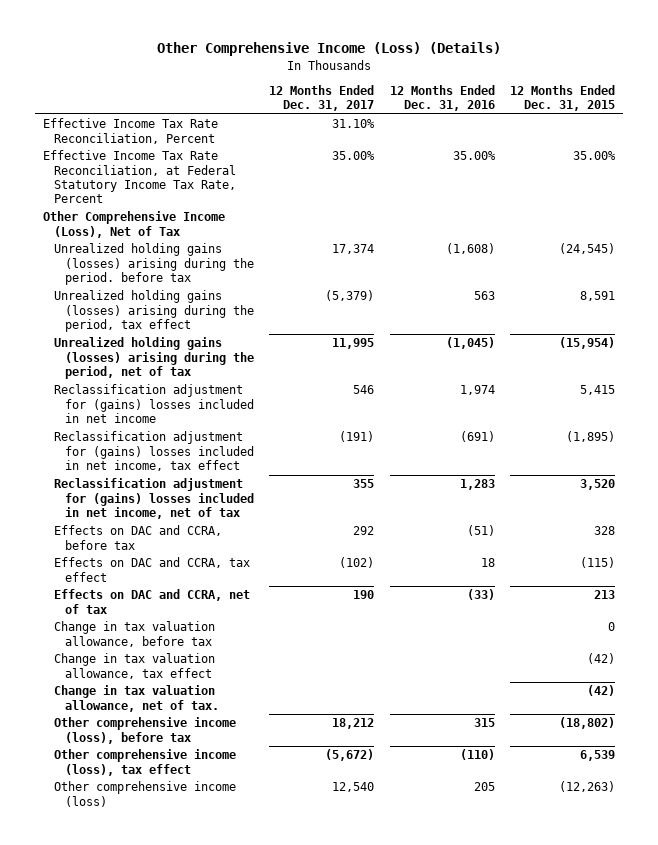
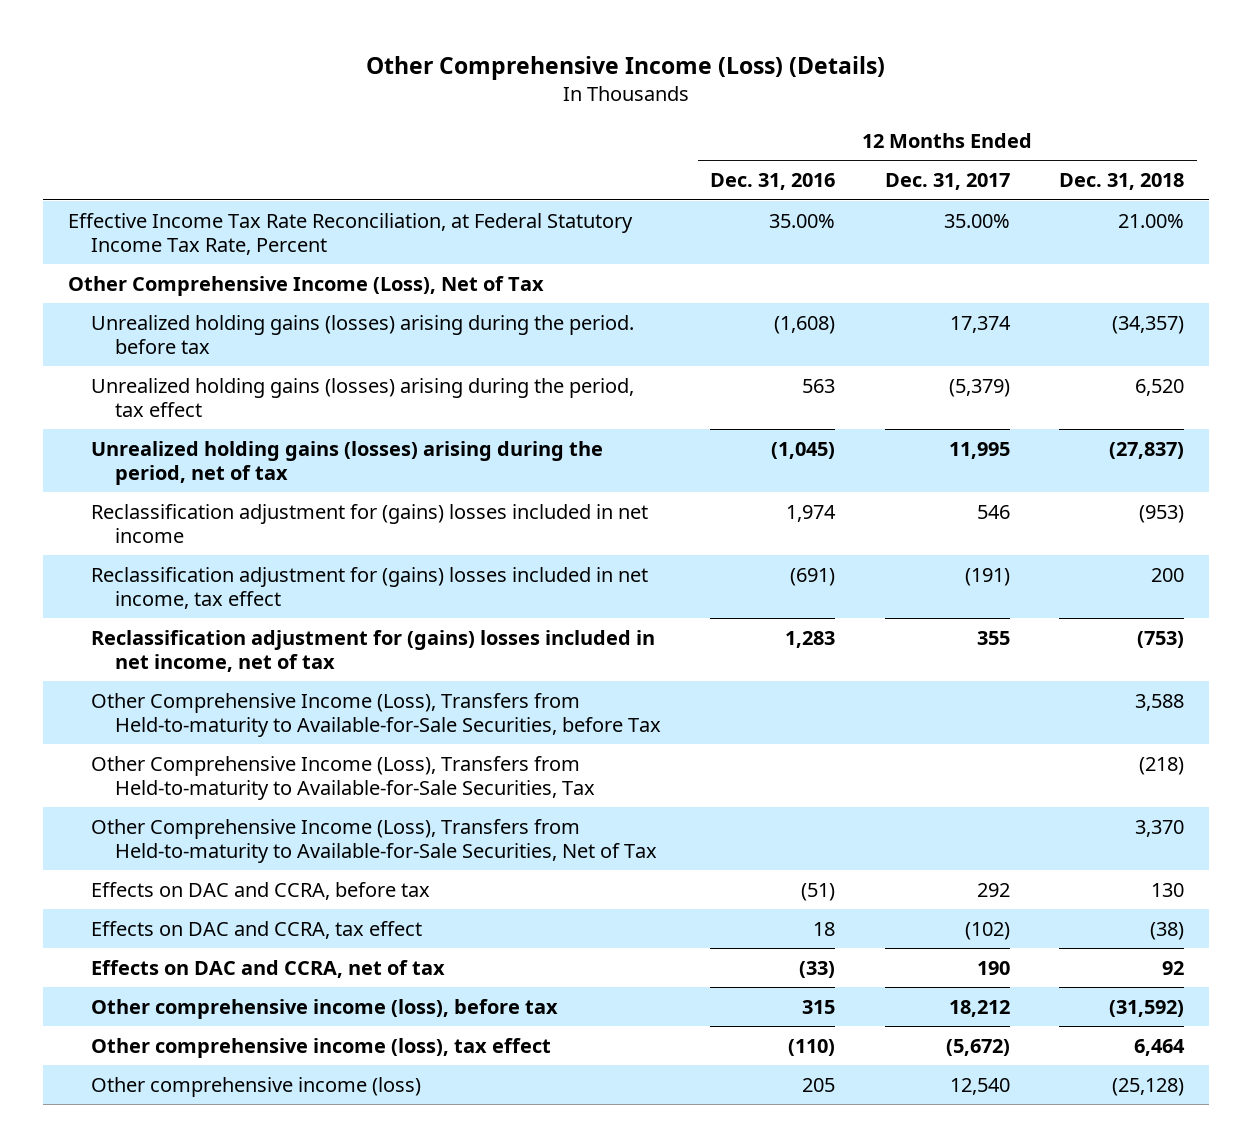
[510,84,616,112] 12 Months Ended Dec. 31, 2015 -> none
none -> [1059,173,1185,191] Dec. 31, 2018
[42,118,218,144] Effective Income Tax Rate Reconciliation, Percent -> none
none -> [91,692,661,737] Other Comprehensive Income (Loss), Transfers from Held-to-maturity to Available-for-Sale Securities, before Tax
none -> [91,755,595,800] Other Comprehensive Income (Loss), Transfers from Held-to-maturity to Available-for-Sale Securities, Tax
none -> [91,818,657,863] Other Comprehensive Income (Loss), Transfers from Held-to-maturity to Available-for-Sale Securities, Net of Tax
[53,621,215,647] Change in tax valuation allowance, before tax -> none
[53,653,215,679] Change in tax valuation allowance, tax effect -> none
[53,685,219,712] Change in tax valuation allowance, net of tax. -> none

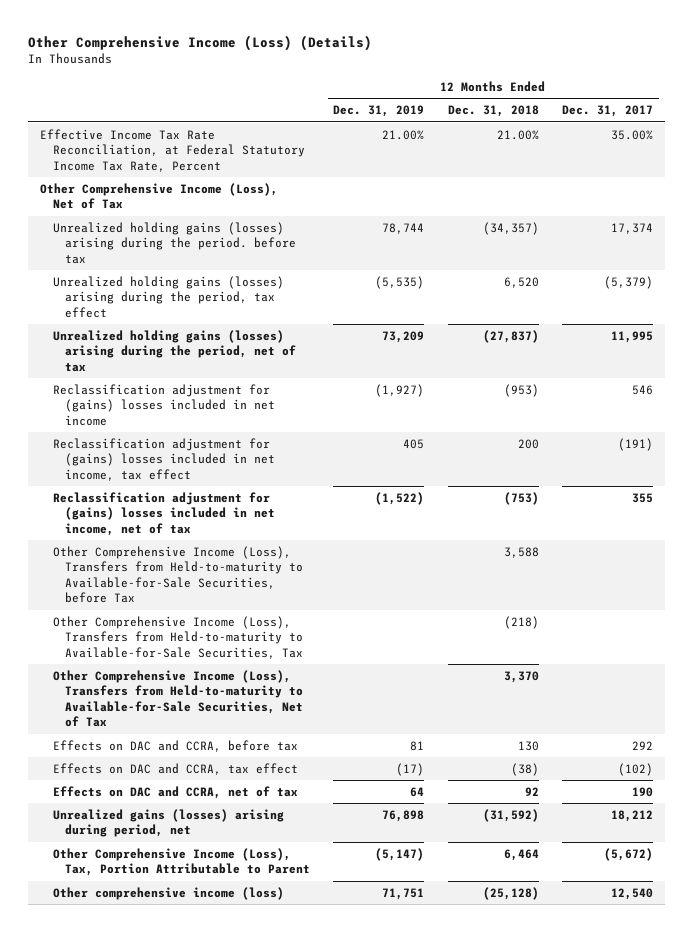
[710,173,836,191] Dec. 31, 2016 -> none
none -> [333,105,425,118] Dec. 31, 2019
[91,998,559,1019] Other comprehensive income (loss), before tax -> [52,808,284,838] Unrealized gains (losses) arising during period, net
[91,1037,552,1058] Other comprehensive income (loss), tax effect -> [52,847,311,877] Other Comprehensive Income (Loss), Tax, Portion Attributable to Parent

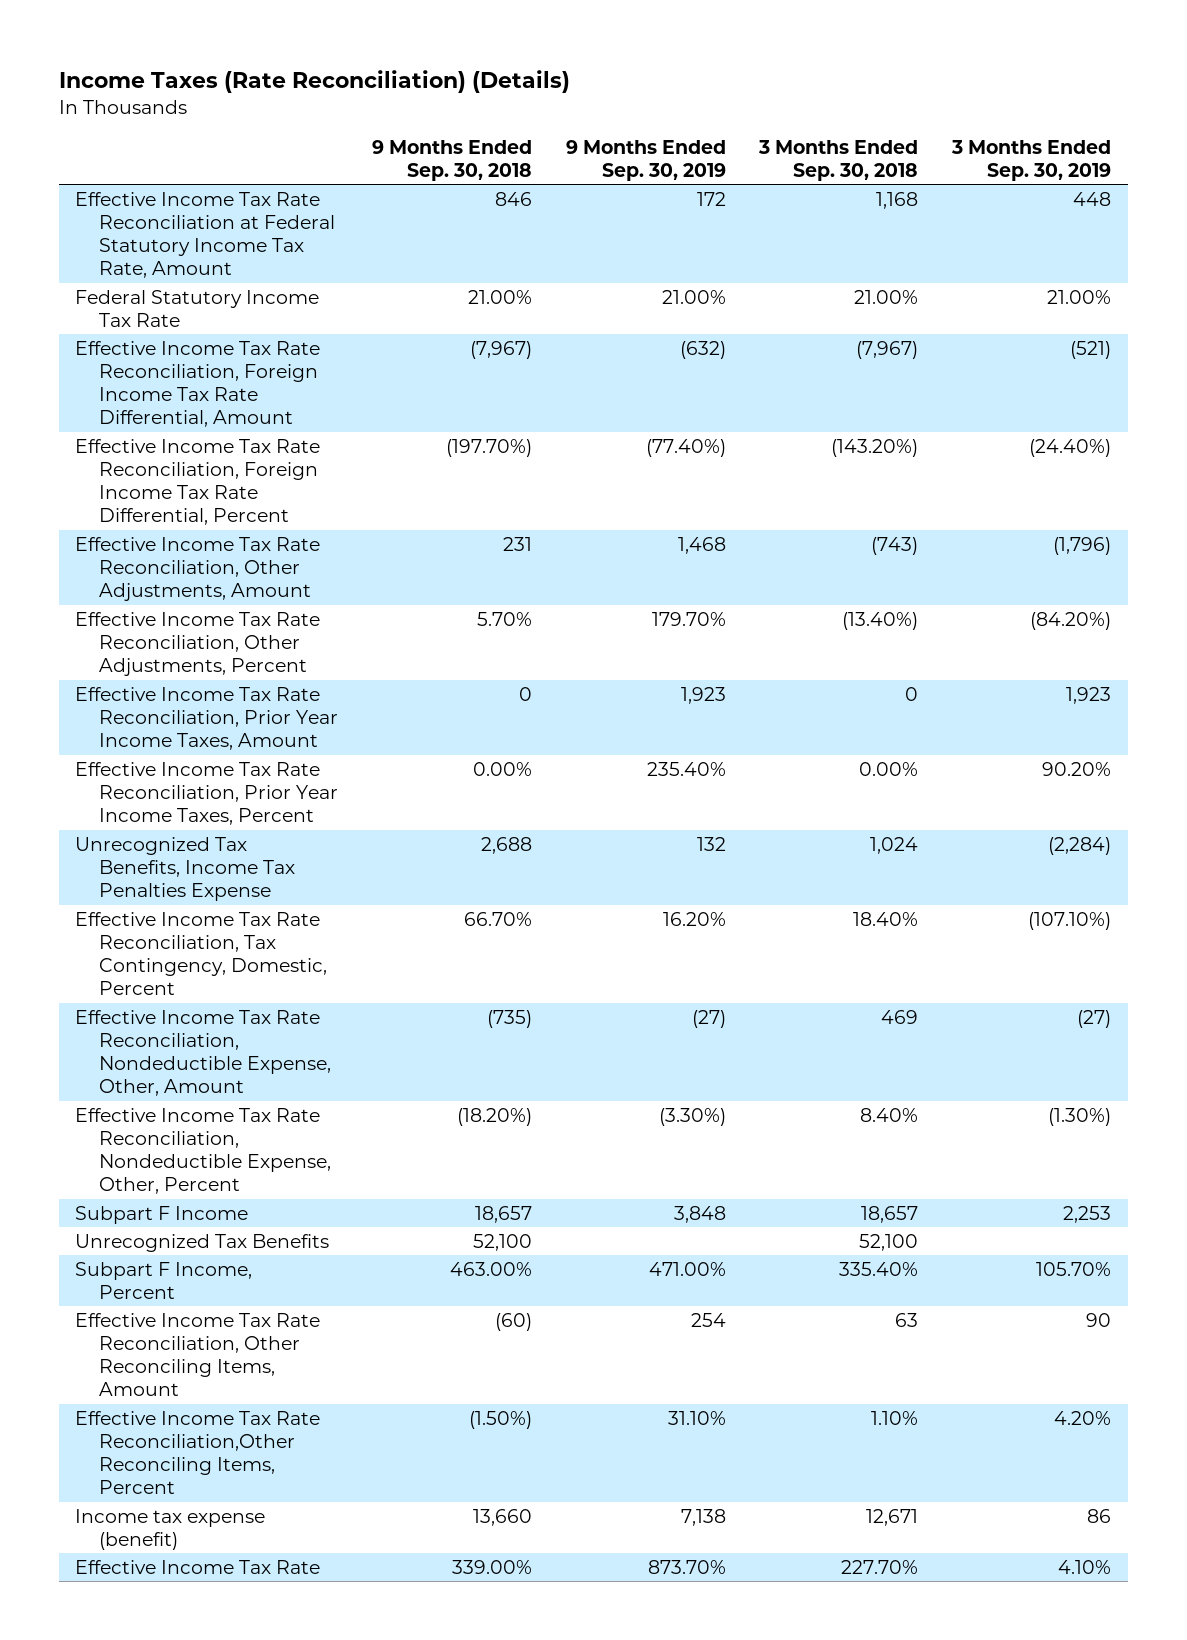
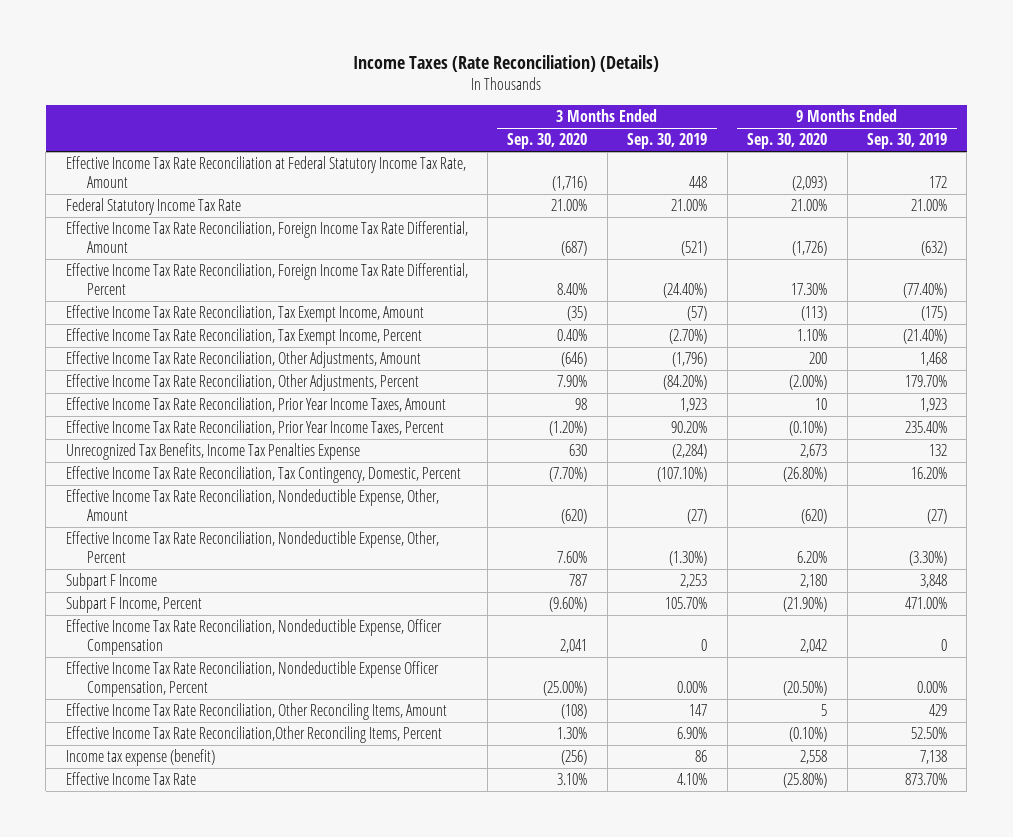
[371,139,532,181] 9 Months Ended Sep. 30, 2018 -> none
[758,139,919,181] 3 Months Ended Sep. 30, 2018 -> none
none -> [507,132,588,149] Sep. 30, 2020
none -> [747,132,828,149] Sep. 30, 2020
none -> [65,304,424,322] Effective Income Tax Rate Reconciliation, Tax Exempt Income, Amount
none -> [65,327,422,345] Effective Income Tax Rate Reconciliation, Tax Exempt Income, Percent
[75,1233,330,1252] Unrecognized Tax Benefits -> none
none -> [65,618,442,655] Effective Income Tax Rate Reconciliation, Nondeductible Expense, Officer Compensation
none -> [65,660,439,697] Effective Income Tax Rate Reconciliation, Nondeductible Expense Officer Compensation, Percent
[690,1312,726,1327] 254 -> [929,703,948,716] 429
[1086,1312,1112,1327] 90 -> [689,703,708,716] 147
[667,1410,726,1425] 31.10% -> [911,726,948,739] 52.50%
[1054,1410,1112,1425] 4.20% -> [677,726,708,739] 6.90%

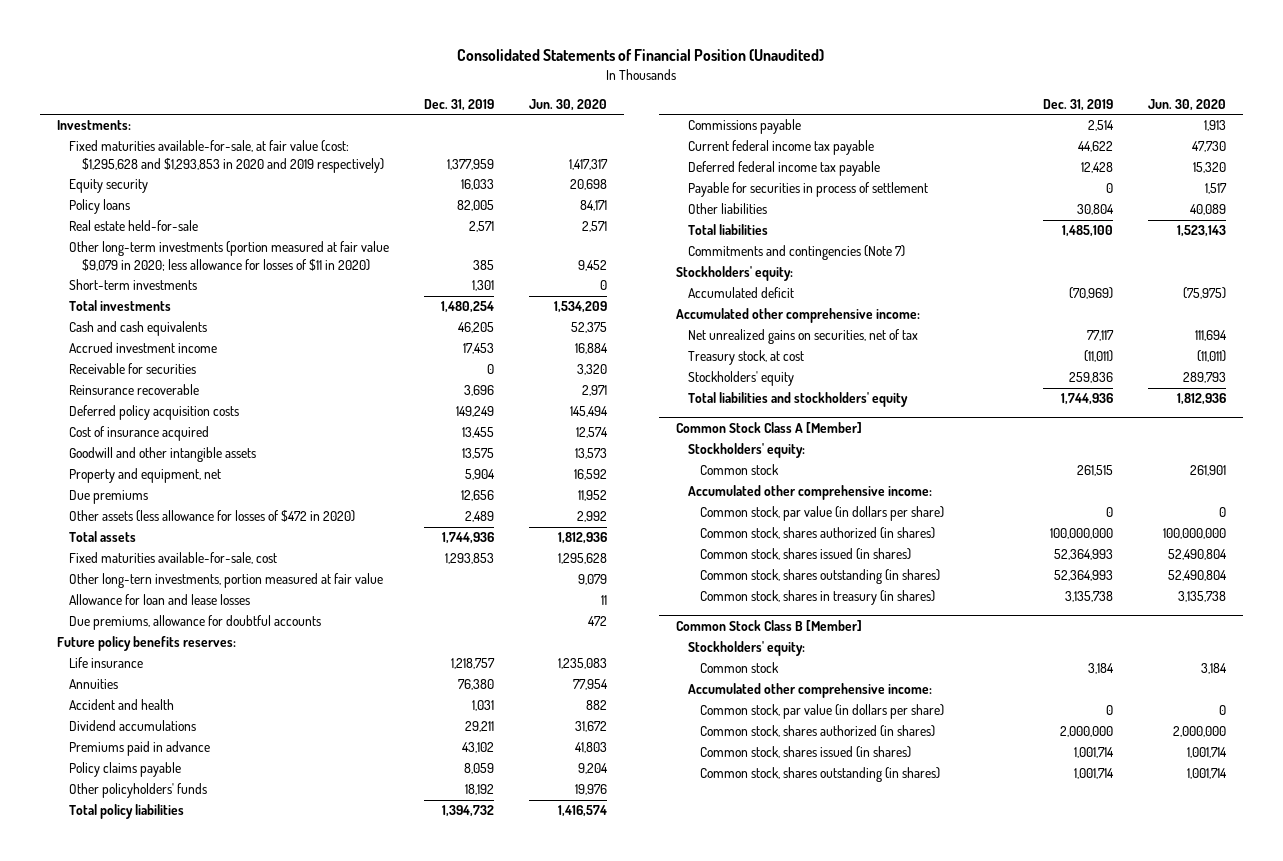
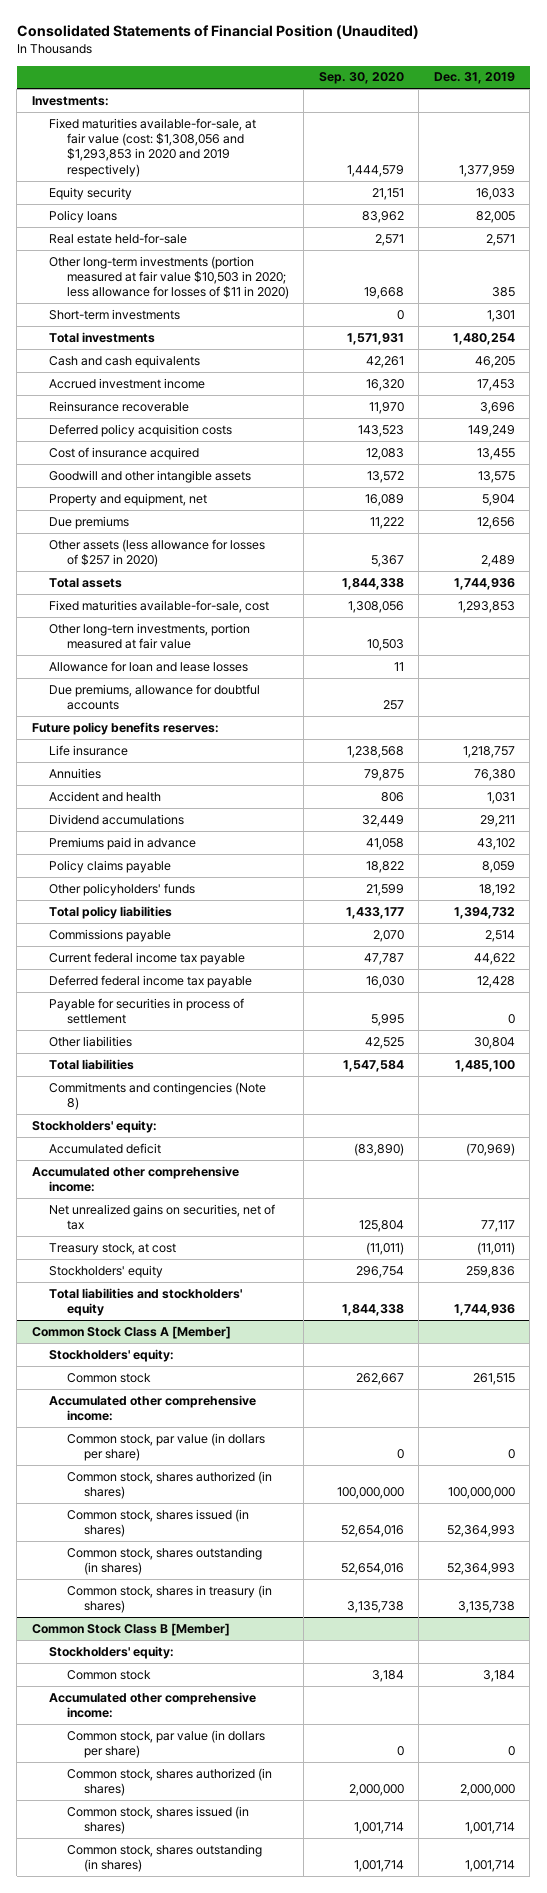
[528,98,607,111] Jun. 30, 2020 -> none
none -> [318,72,404,85] Sep. 30, 2020
[69,140,384,173] Fixed maturities available-for-sale, at fair value (cost: $1,295,628 and $1,293,853 in 2020 and 2019 respectively) -> [49,117,257,177] Fixed maturities available-for-sale, at fair value (cost: $1,308,056 and $1,293,853 in 2020 and 2019 respectively)
[69,241,390,271] Other long-term investments (portion measured at fair value $9,079 in 2020; less allowance for losses of $11 in 2020) -> [49,255,289,300] Other long-term investments (portion measured at fair value $10,503 in 2020; less allowance for losses of $11 in 2020)
[69,363,197,375] Receivable for securities -> none
[69,510,356,523] Other assets (less allowance for losses of $472 in 2020) -> [49,538,266,568] Other assets (less allowance for losses of $257 in 2020)
[688,245,906,261] Commitments and contingencies (Note 7) -> [49,1081,267,1111] Commitments and contingencies (Note 8)

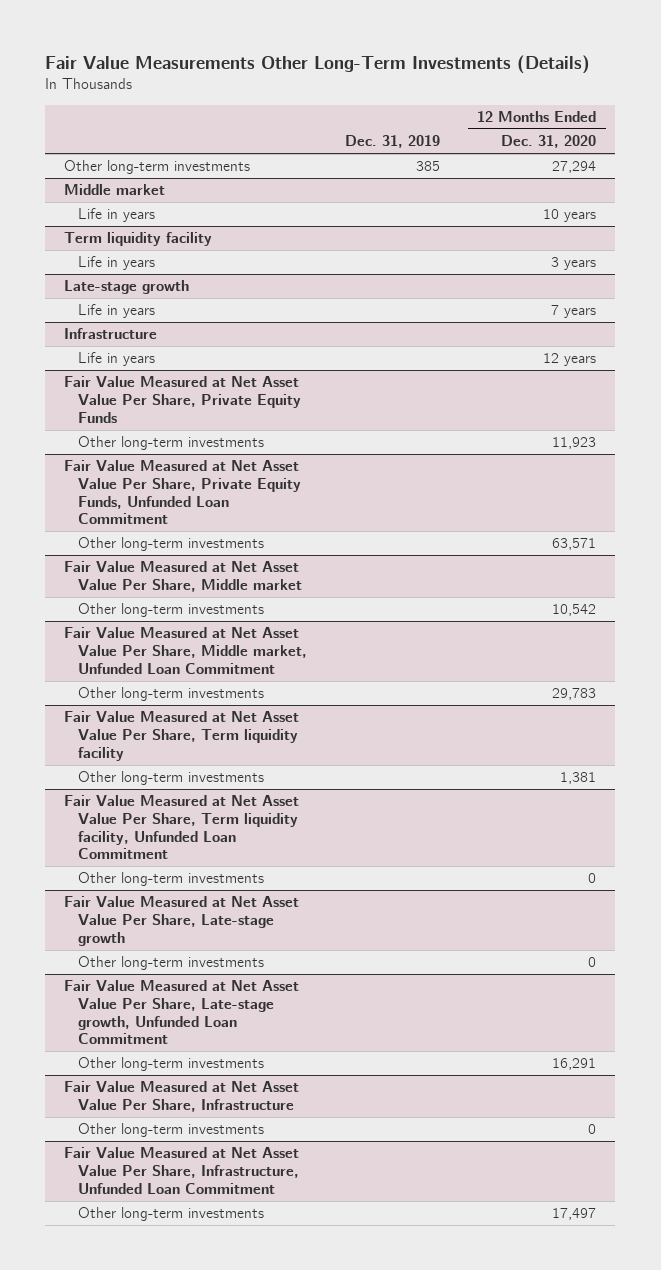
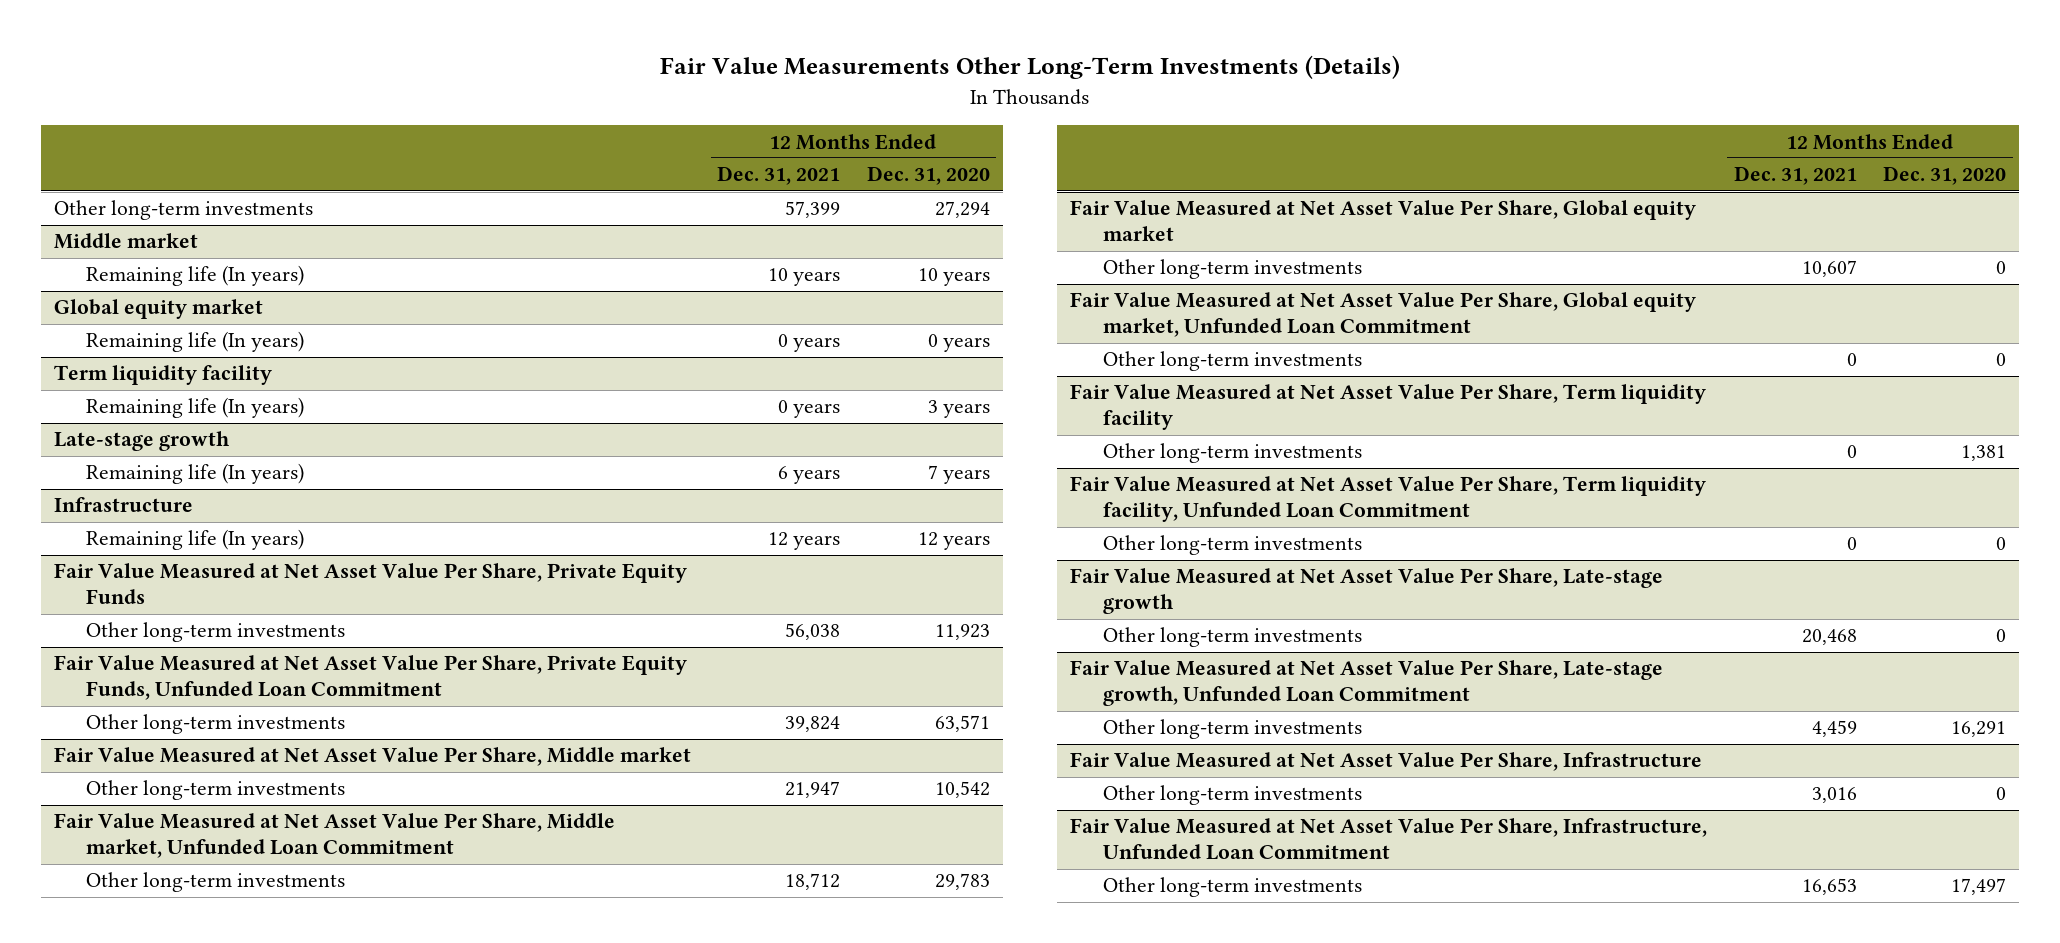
[344,135,440,149] Dec. 31, 2019 -> none
none -> [717,166,841,186] Dec. 31, 2021
[77,208,155,223] Life in years -> [86,265,305,287] Remaining life (In years)
none -> [53,299,263,320] Global equity market
none -> [86,331,305,353] Remaining life (In years)
[77,256,155,271] Life in years -> [86,397,305,419] Remaining life (In years)
[77,304,155,319] Life in years -> [86,463,305,485] Remaining life (In years)
[77,352,155,367] Life in years -> [86,529,305,551] Remaining life (In years)
none -> [1070,200,1697,242] Fair Value Measured at Net Asset Value Per Share, Global equity market
none -> [1102,259,1362,280] Other long-term investments
none -> [1070,292,1697,338] Fair Value Measured at Net Asset Value Per Share, Global equity market, Unfunded Loan Commitment
none -> [1102,351,1362,372] Other long-term investments

